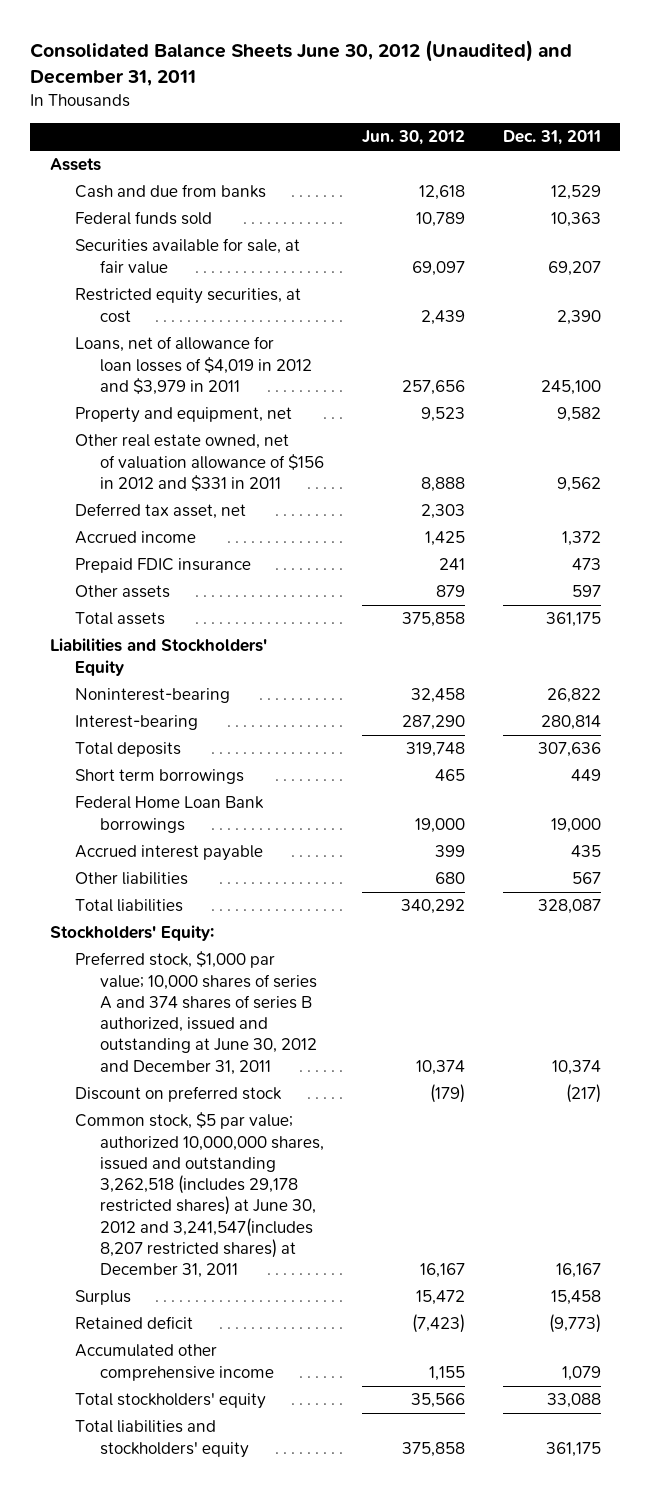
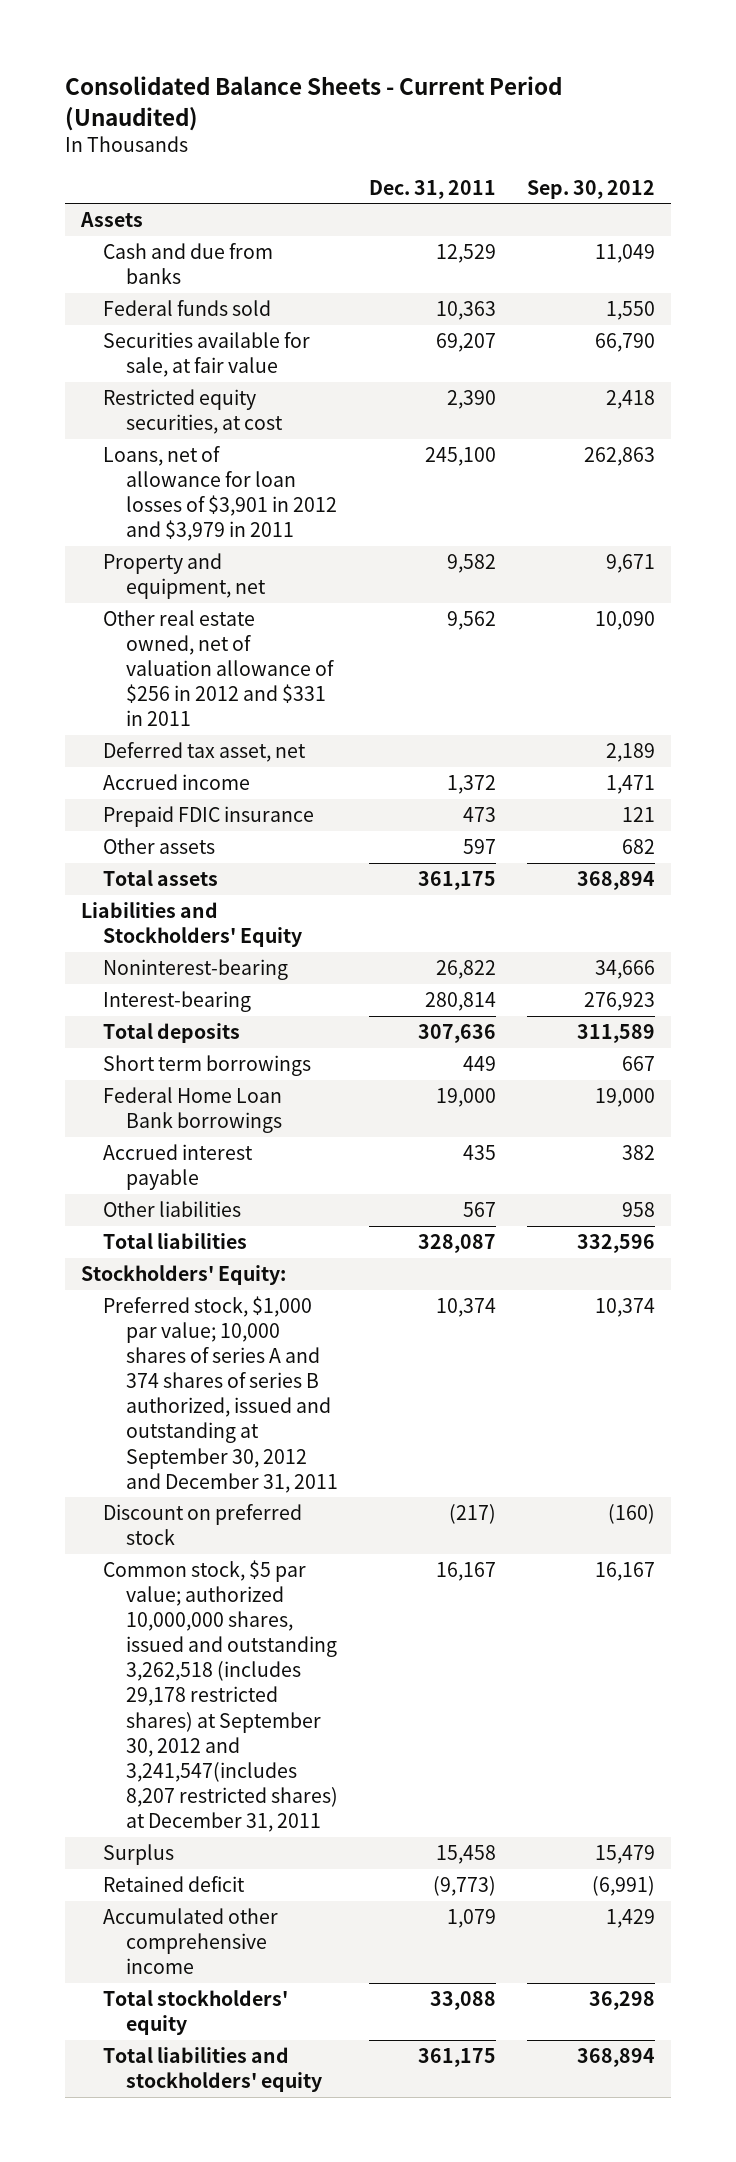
[30,39,573,87] Consolidated Balance Sheets June 30, 2012 (Unaudited) and December 31, 2011 -> [65,76,563,131] Consolidated Balance Sheets - Current Period (Unaudited)
[361,130,465,146] Jun. 30, 2012 -> none
none -> [527,179,656,199] Sep. 30, 2012
[74,336,312,395] Loans, net of allowance for loan losses of $4,019 in 2012 and $3,979 in 2011 -> [103,446,338,542] Loans, net of allowance for loan losses of $3,901 in 2012 and $3,979 in 2011
[74,434,324,491] Other real estate owned, net of valuation allowance of $156 in 2012 and $331 in 2011 -> [103,610,335,727] Other real estate owned, net of valuation allowance of $256 in 2012 and $331 in 2011
[74,951,317,1075] Preferred stock, $1,000 par value; 10,000 shares of series A and 374 shares of series B authorized, issued and outstanding at June 30, 2012 and December 31, 2011 -> [103,1296,339,1493] Preferred stock, $1,000 par value; 10,000 shares of series A and 374 shares of series B authorized, issued and outstanding at September 30, 2012 and December 31, 2011
[74,1112,324,1279] Common stock, $5 par value; authorized 10,000,000 shares, issued and outstanding 3,262,518 (includes 29,178 restricted shares) at June 30, 2012 and 3,241,547(includes 8,207 restricted shares) at December 31, 2011 -> [103,1560,339,1832] Common stock, $5 par value; authorized 10,000,000 shares, issued and outstanding 3,262,518 (includes 29,178 restricted shares) at September 30, 2012 and 3,241,547(includes 8,207 restricted shares) at December 31, 2011

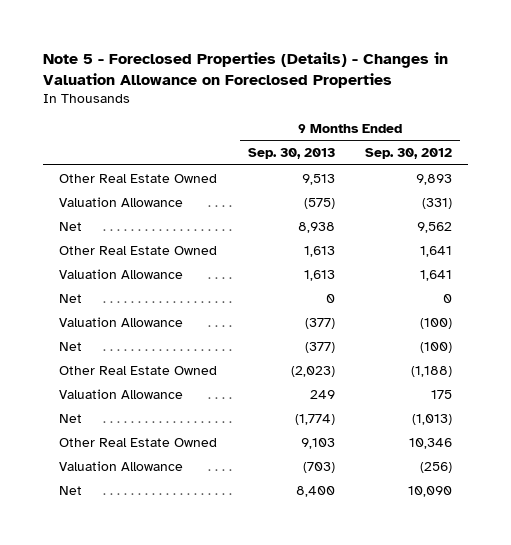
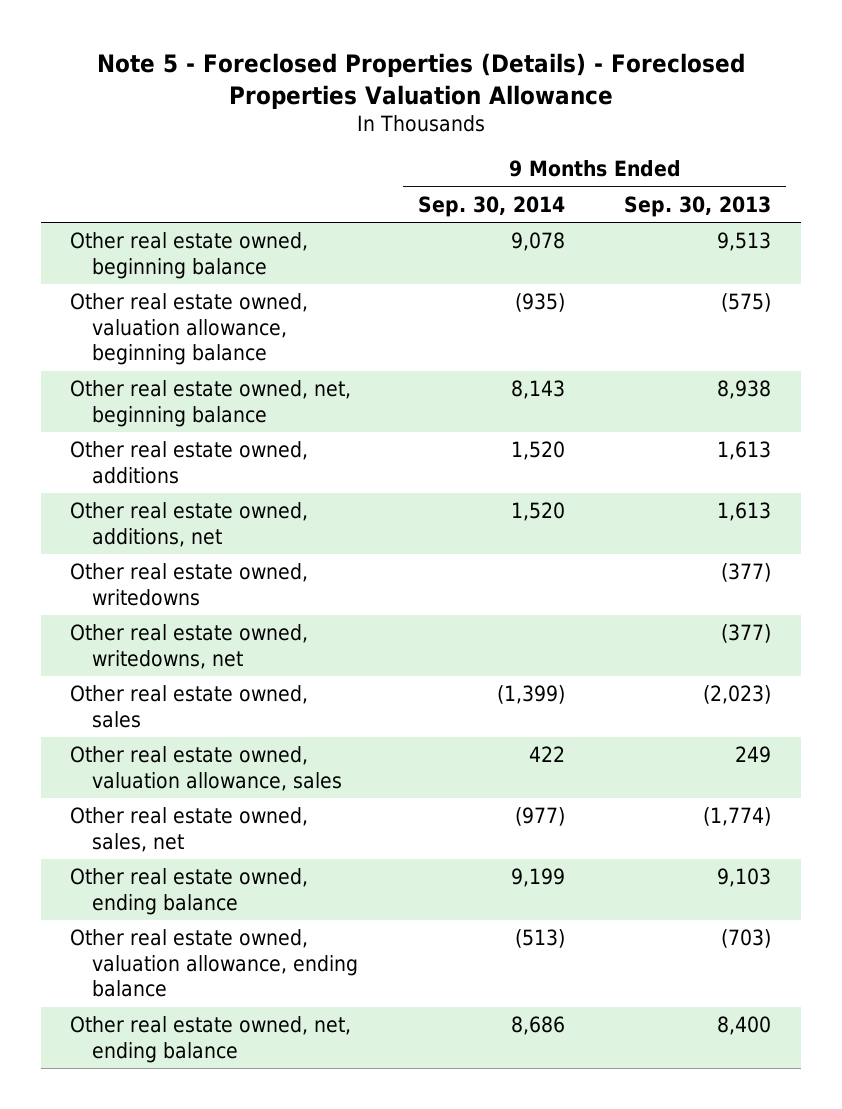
[43,52,449,89] Note 5 - Foreclosed Properties (Details) - Changes in Valuation Allowance on Foreclosed Properties -> [96,53,745,109] Note 5 - Foreclosed Properties (Details) - Foreclosed Properties Valuation Allowance
[365,148,453,160] Sep. 30, 2012 -> none
none -> [417,195,565,217] Sep. 30, 2014
[58,293,82,303] Net -> none
[58,173,217,183] Other Real Estate Owned -> [70,232,309,279] Other real estate owned, beginning balance
[58,196,183,207] Valuation Allowance -> [70,293,309,366] Other real estate owned, valuation allowance, beginning balance
[58,221,82,231] Net -> [70,380,352,427] Other real estate owned, net, beginning balance
[58,245,217,255] Other Real Estate Owned -> [70,441,309,484] Other real estate owned, additions
[58,268,183,279] Valuation Allowance -> [70,502,309,547] Other real estate owned, additions, net
[58,316,183,327] Valuation Allowance -> [70,563,309,606] Other real estate owned, writedowns
[58,341,82,351] Net -> [70,624,309,669] Other real estate owned, writedowns, net
[58,365,217,375] Other Real Estate Owned -> [70,685,309,728] Other real estate owned, sales
[58,388,183,399] Valuation Allowance -> [70,746,343,791] Other real estate owned, valuation allowance, sales
[58,413,82,423] Net -> [70,807,309,852] Other real estate owned, sales, net
[58,437,217,447] Other Real Estate Owned -> [70,868,309,915] Other real estate owned, ending balance
[58,460,183,471] Valuation Allowance -> [70,929,359,998] Other real estate owned, valuation allowance, ending balance
[58,485,82,495] Net -> [70,1016,352,1063] Other real estate owned, net, ending balance

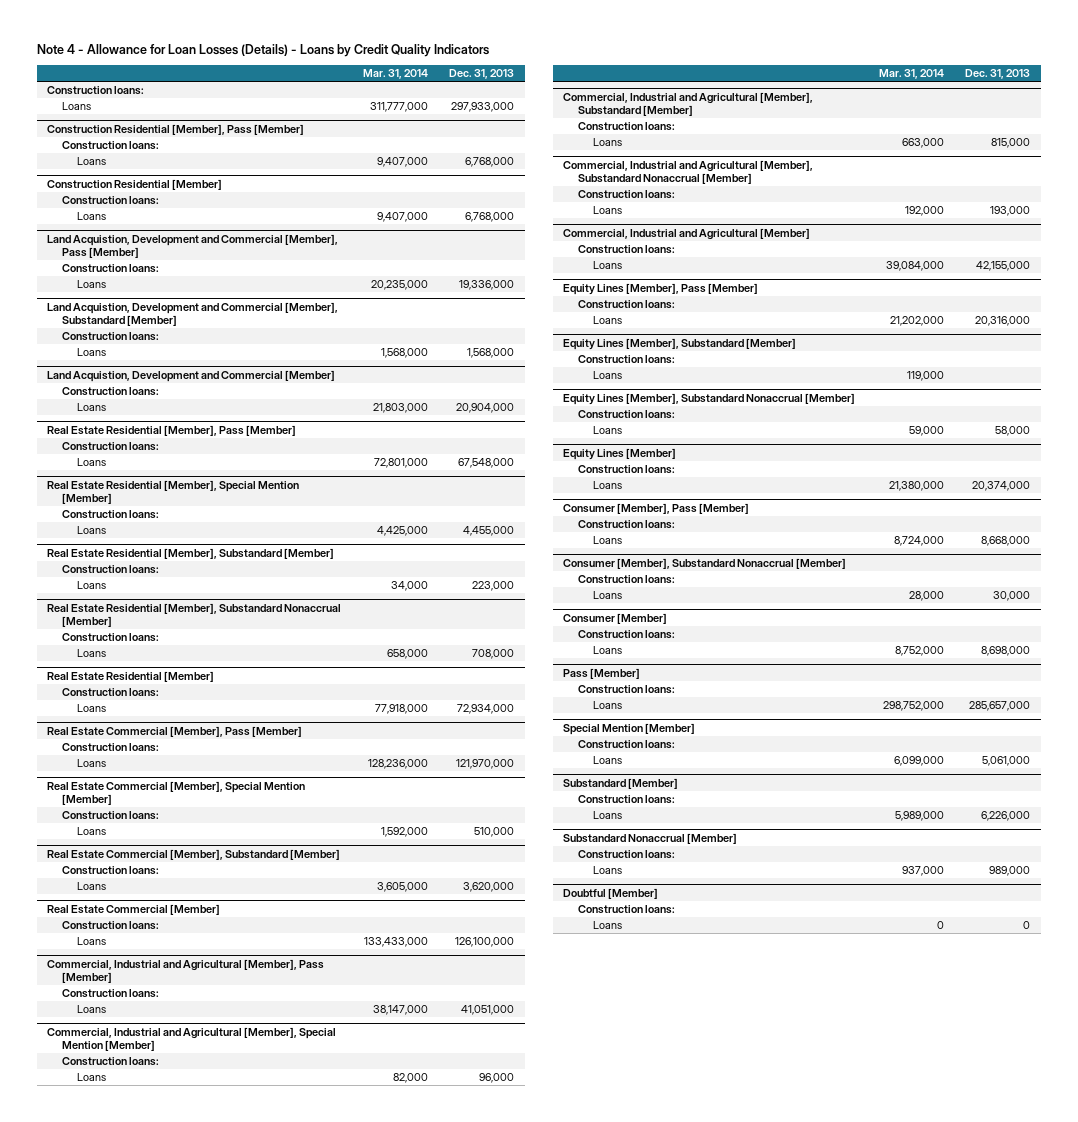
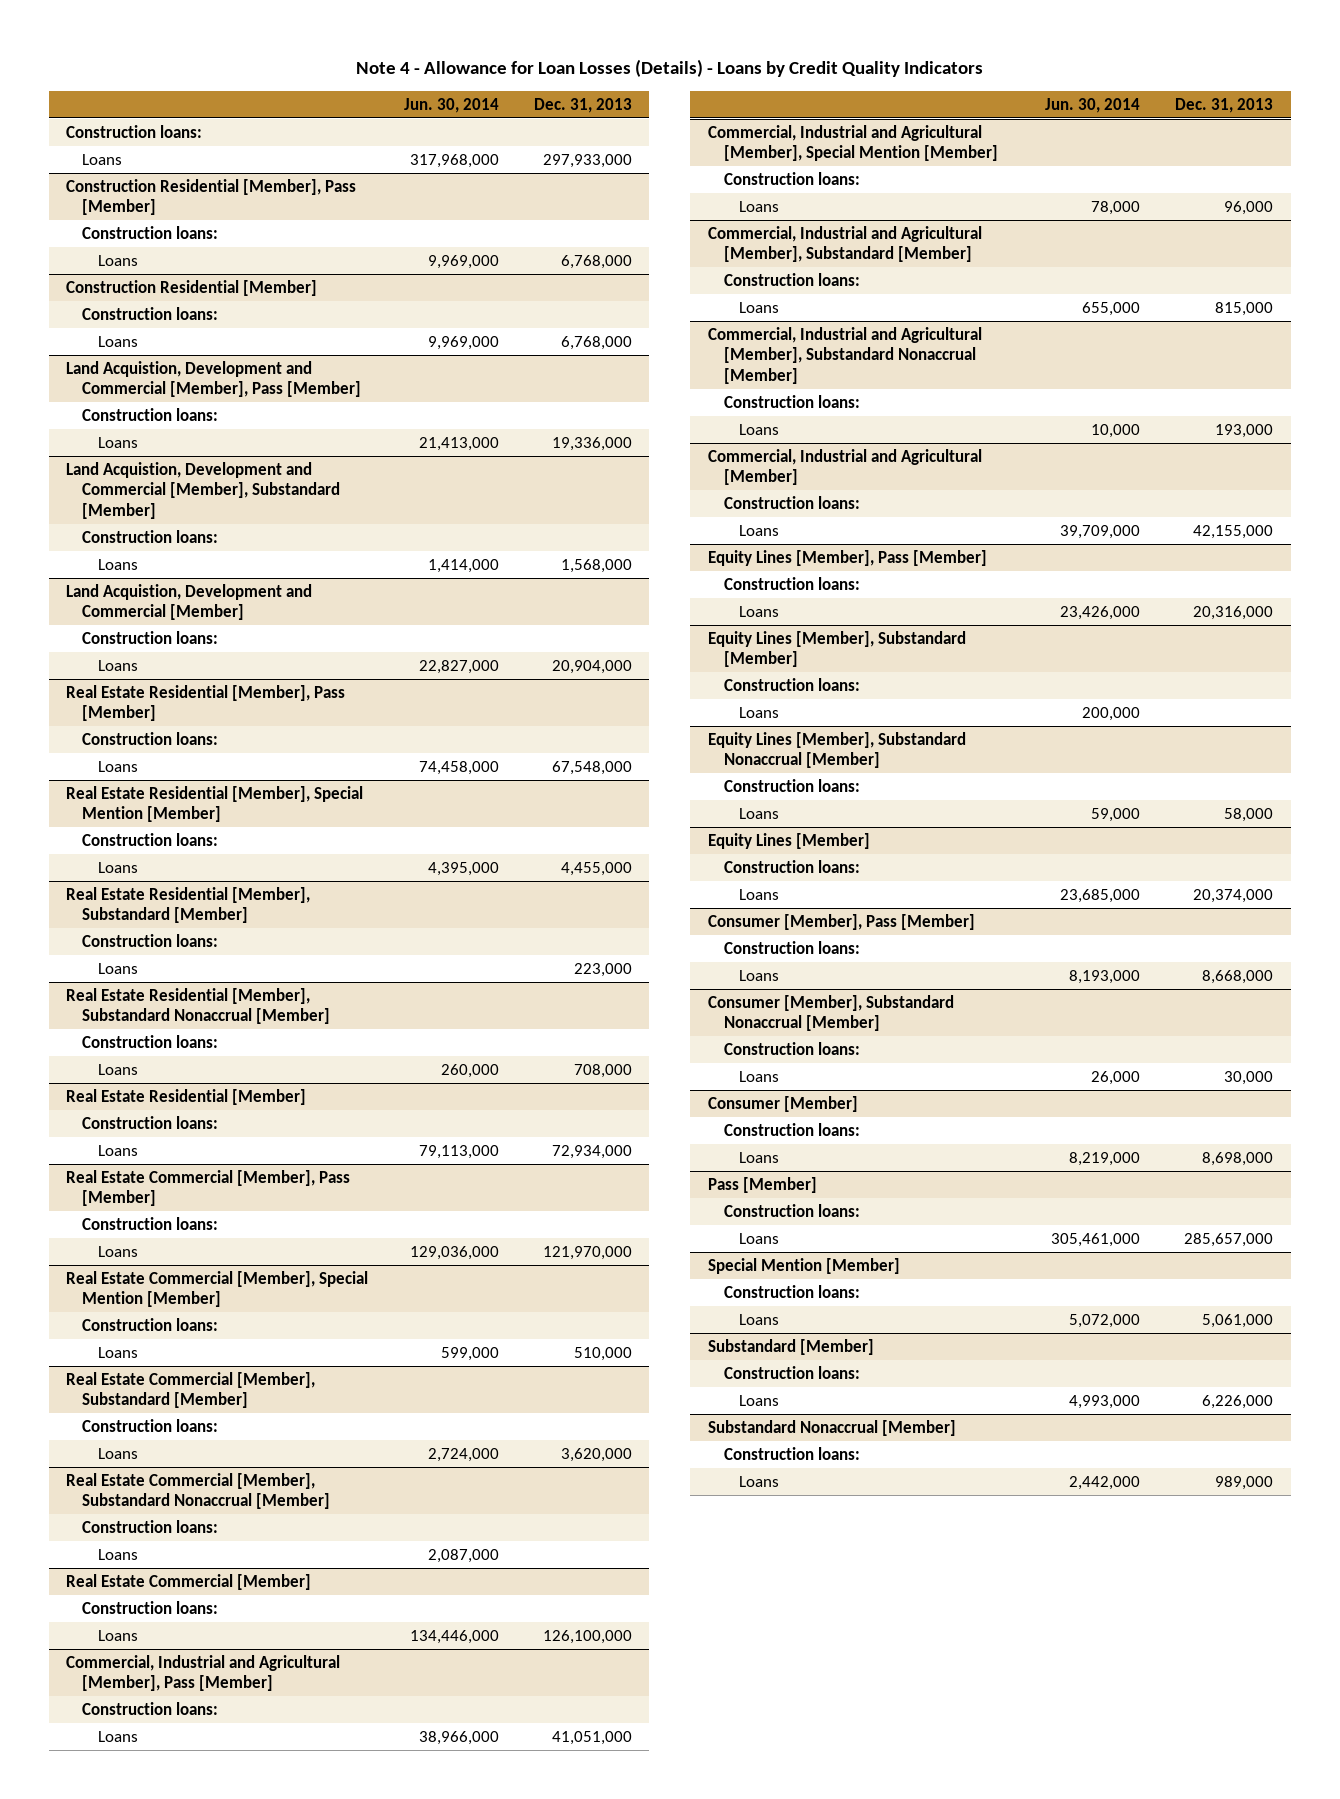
[362,68,428,79] Mar. 31, 2014 -> none
none -> [403,97,499,113] Jun. 30, 2014
none -> [66,1472,330,1510] Real Estate Commercial [Member], Substandard Nonaccrual [Member]
none -> [81,1519,218,1533] Construction loans:
none -> [97,1548,138,1560] Loans
[563,887,659,899] Doubtful [Member] -> none
[578,905,676,915] Construction loans: -> none
[592,921,622,930] Loans -> none

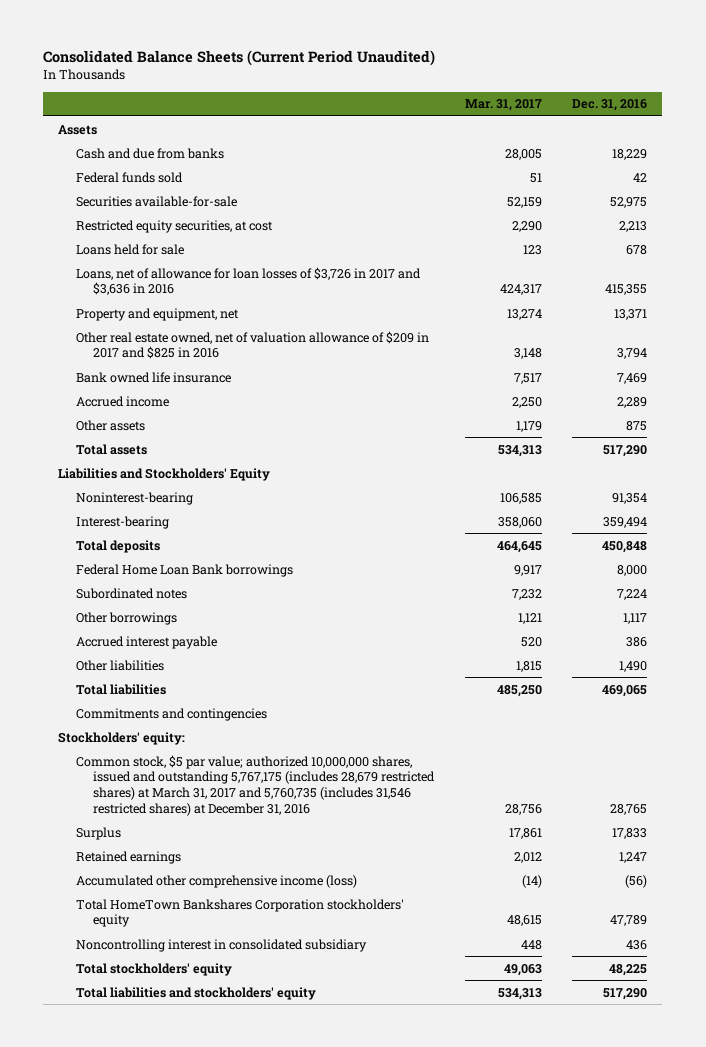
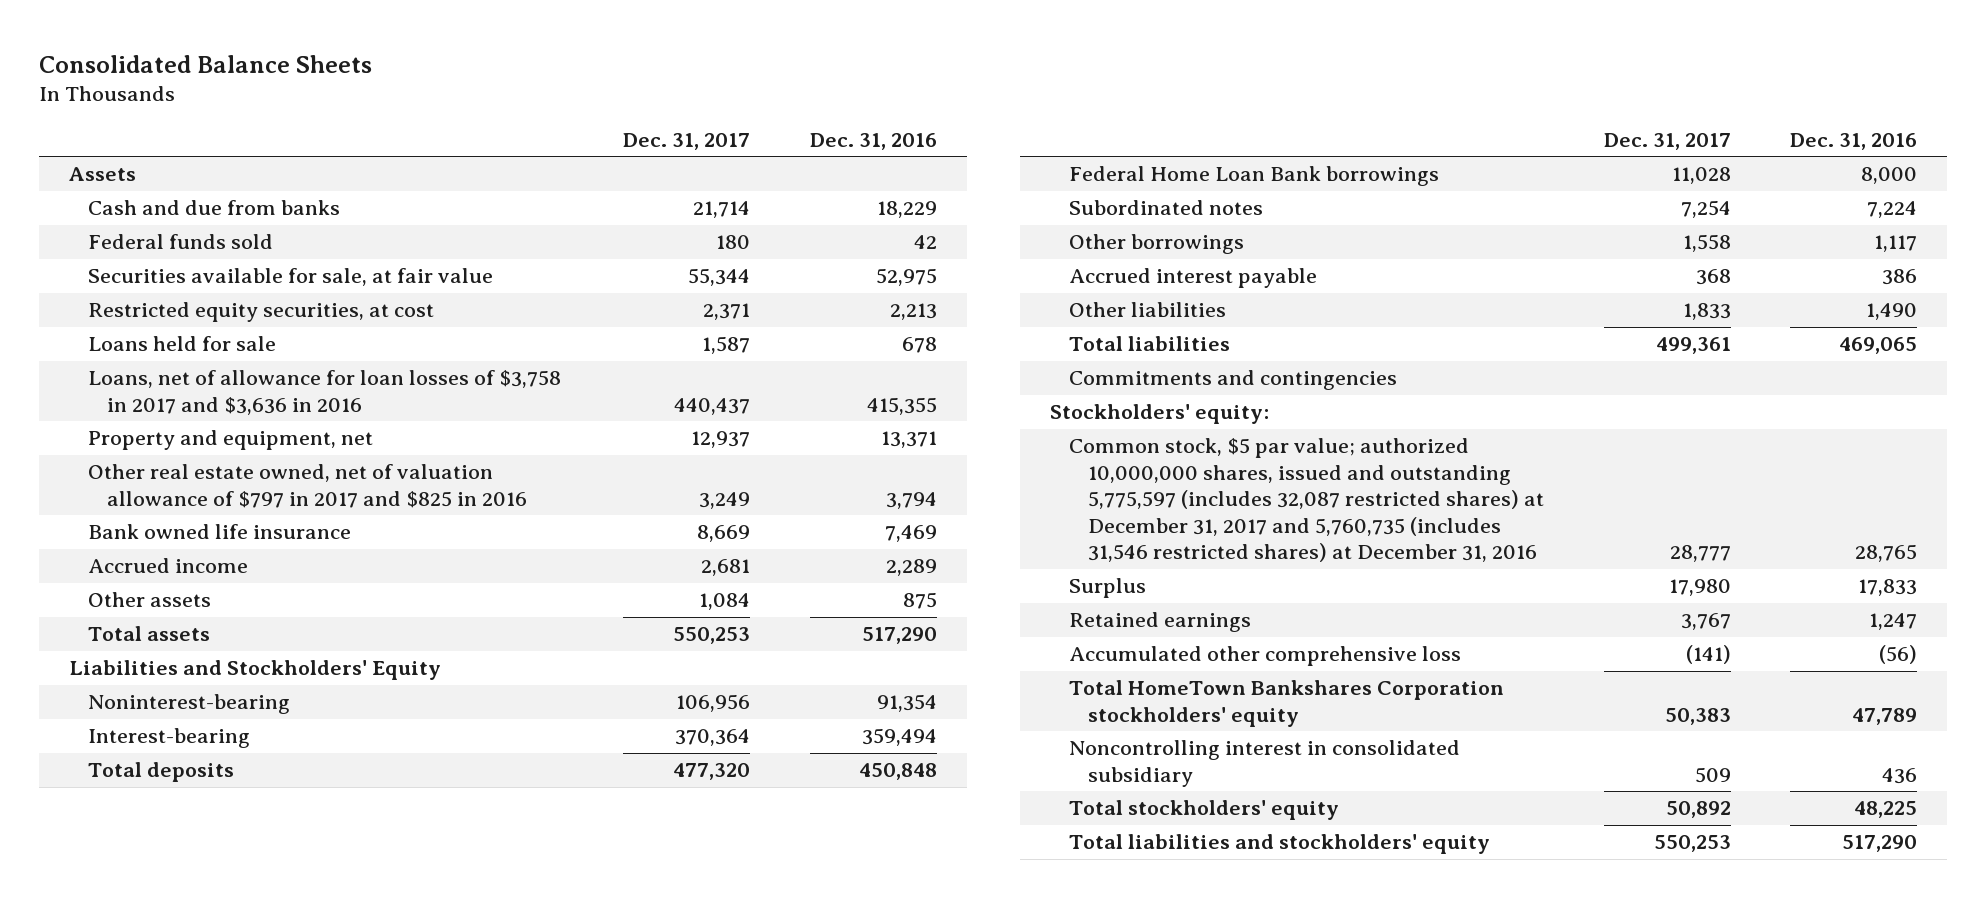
[43,50,436,67] Consolidated Balance Sheets (Current Period Unaudited) -> [39,54,373,73] Consolidated Balance Sheets
[464,99,542,112] Mar. 31, 2017 -> none
none -> [623,132,751,150] Dec. 31, 2017
[75,195,237,207] Securities available-for-sale -> [88,268,494,287] Securities available for sale, at fair value
[75,266,421,296] Loans, net of allowance for loan losses of $3,726 in 2017 and $3,636 in 2016 -> [88,370,562,415] Loans, net of allowance for loan losses of $3,758 in 2017 and $3,636 in 2016
[75,330,429,360] Other real estate owned, net of valuation allowance of $209 in 2017 and $825 in 2016 -> [88,464,528,508] Other real estate owned, net of valuation allowance of $797 in 2017 and $825 in 2016
[75,754,436,816] Common stock, $5 par value; authorized 10,000,000 shares, issued and outstanding 5,767,175 (includes 28,679 restricted shares) at March 31, 2017 and 5,760,735 (includes 31,546 restricted shares) at December 31, 2016 -> [1068,438,1544,562] Common stock, $5 par value; authorized 10,000,000 shares, issued and outstanding 5,775,597 (includes 32,087 restricted shares) at December 31, 2017 and 5,760,735 (includes 31,546 restricted shares) at December 31, 2016
[75,874,357,888] Accumulated other comprehensive income (loss) -> [1068,646,1461,667] Accumulated other comprehensive loss

